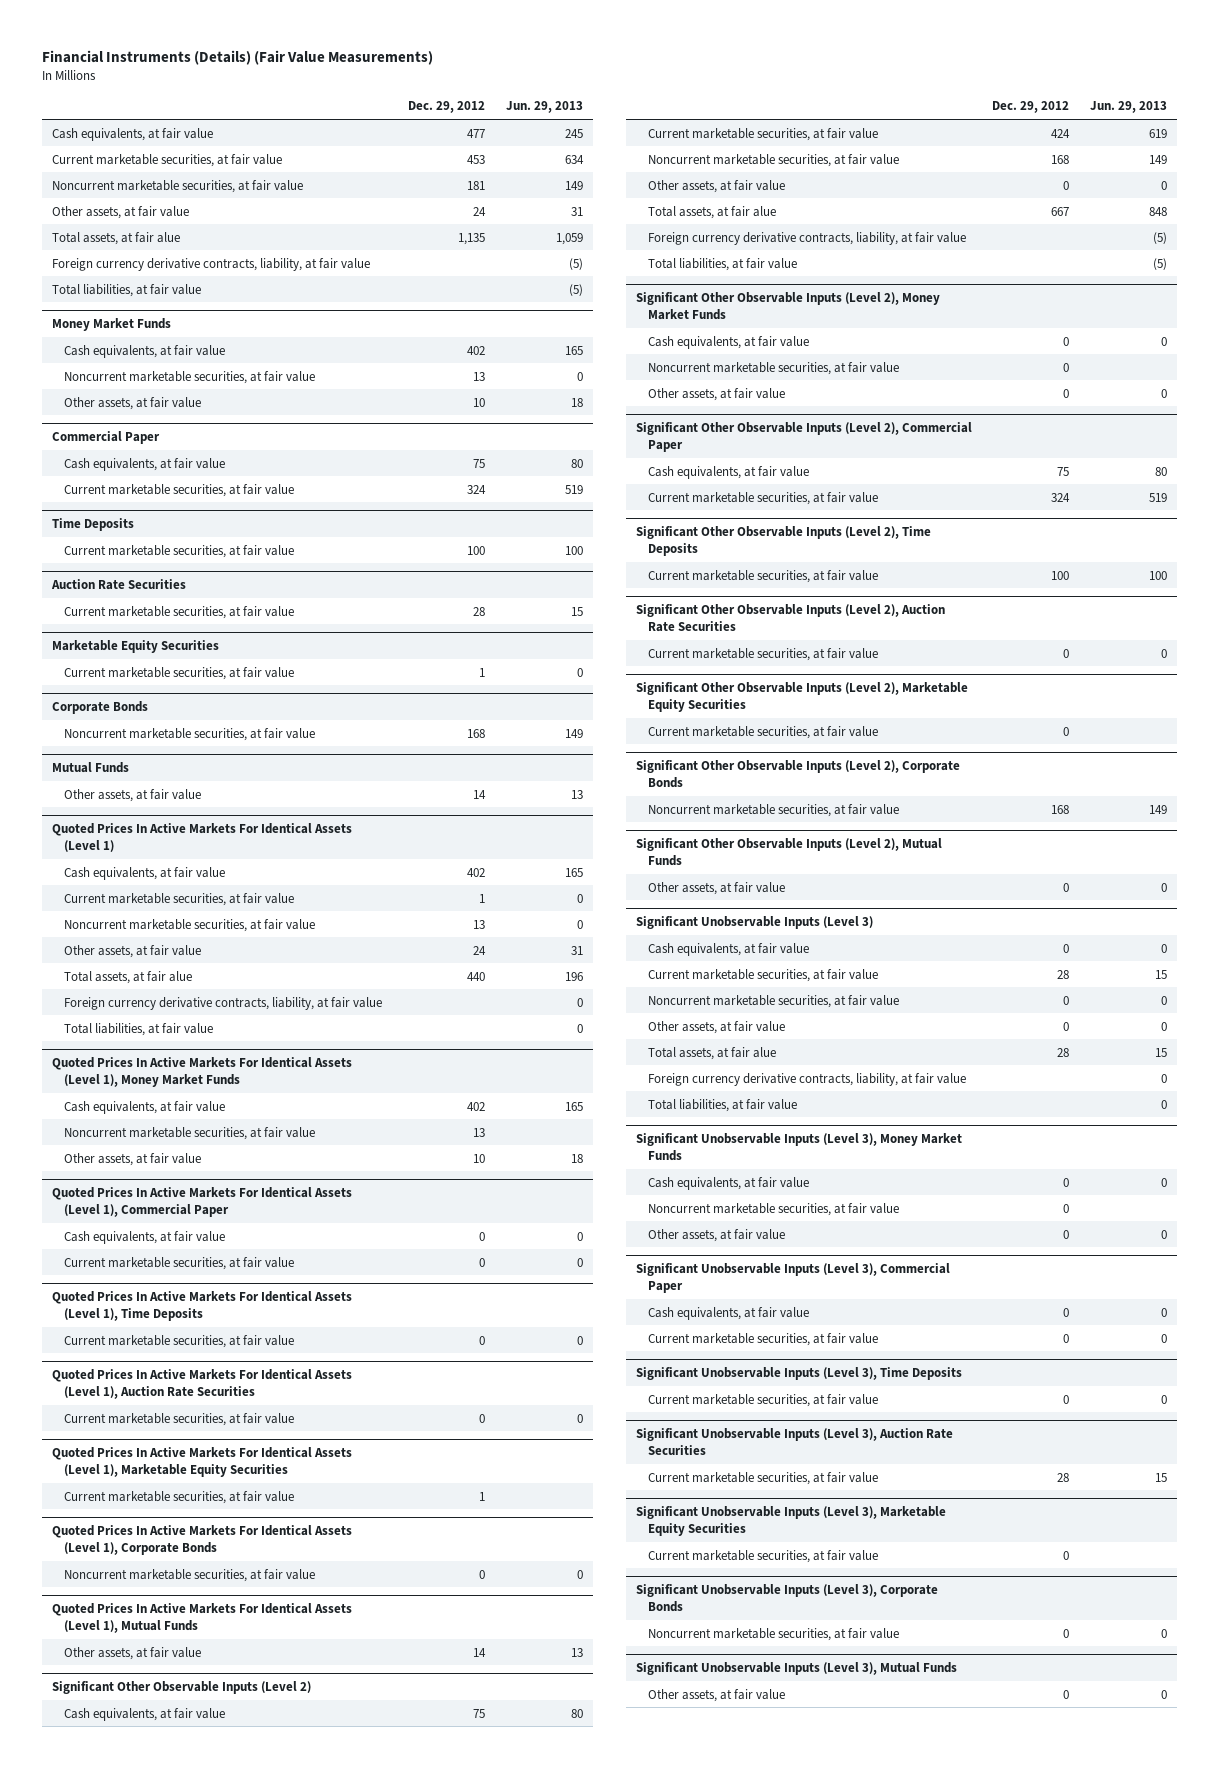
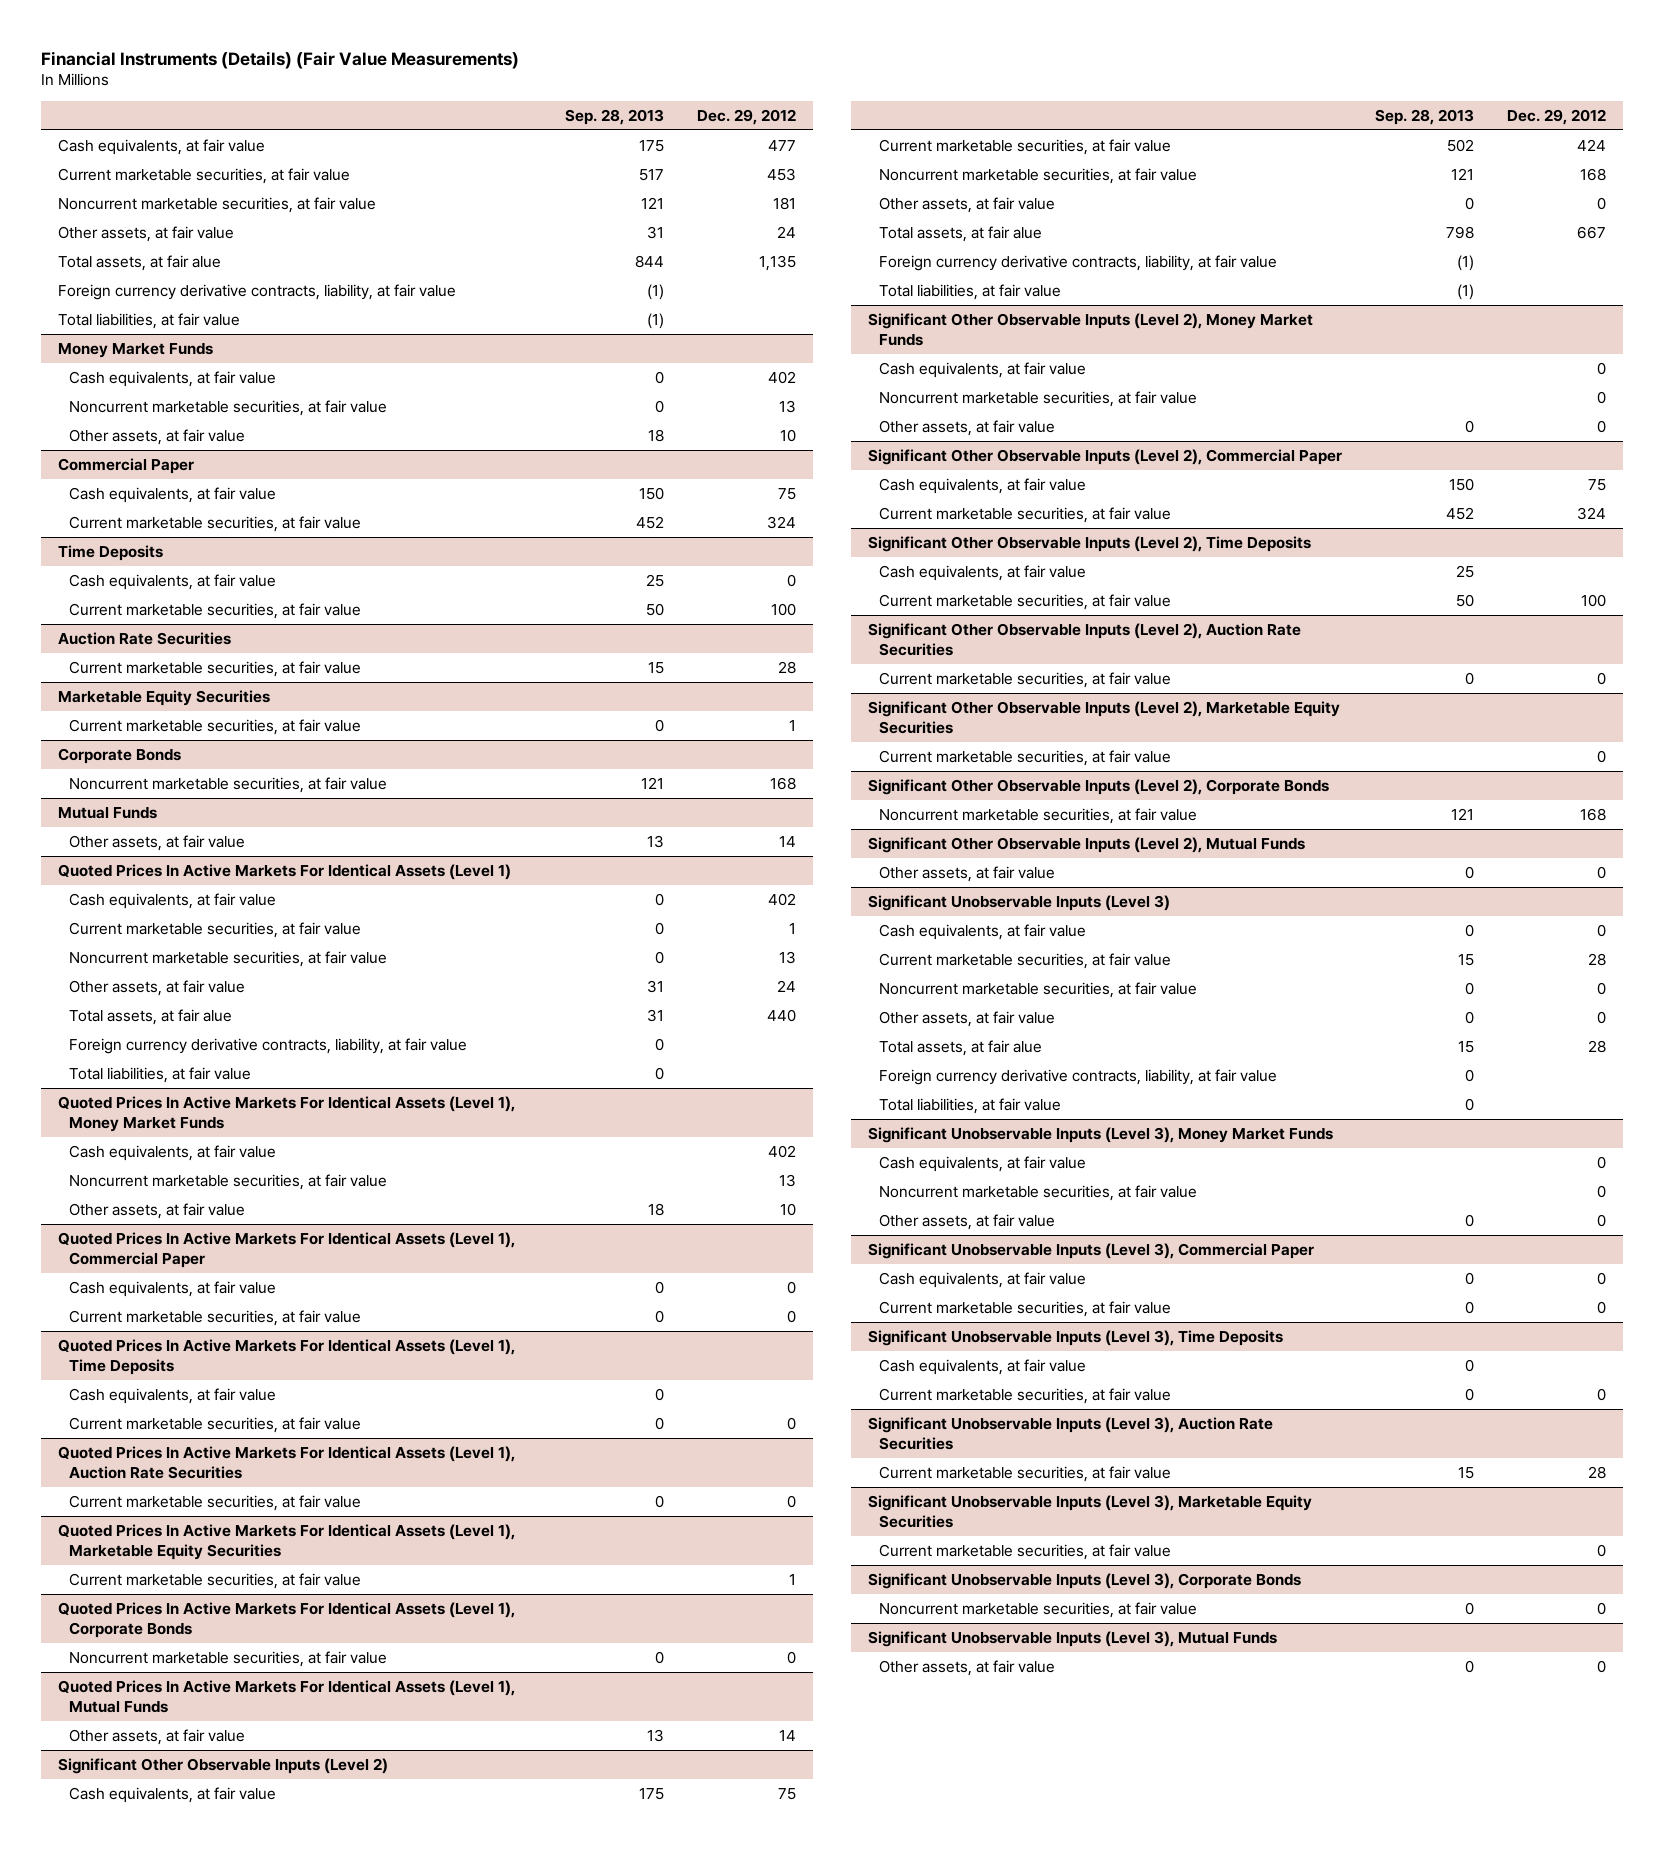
[505,101,583,114] Jun. 29, 2013 -> none
none -> [564,108,664,125] Sep. 28, 2013
none -> [69,573,277,590] Cash equivalents, at fair value
none -> [69,1387,277,1404] Cash equivalents, at fair value
none -> [879,564,1087,581] Cash equivalents, at fair value
none -> [879,1358,1087,1375] Cash equivalents, at fair value

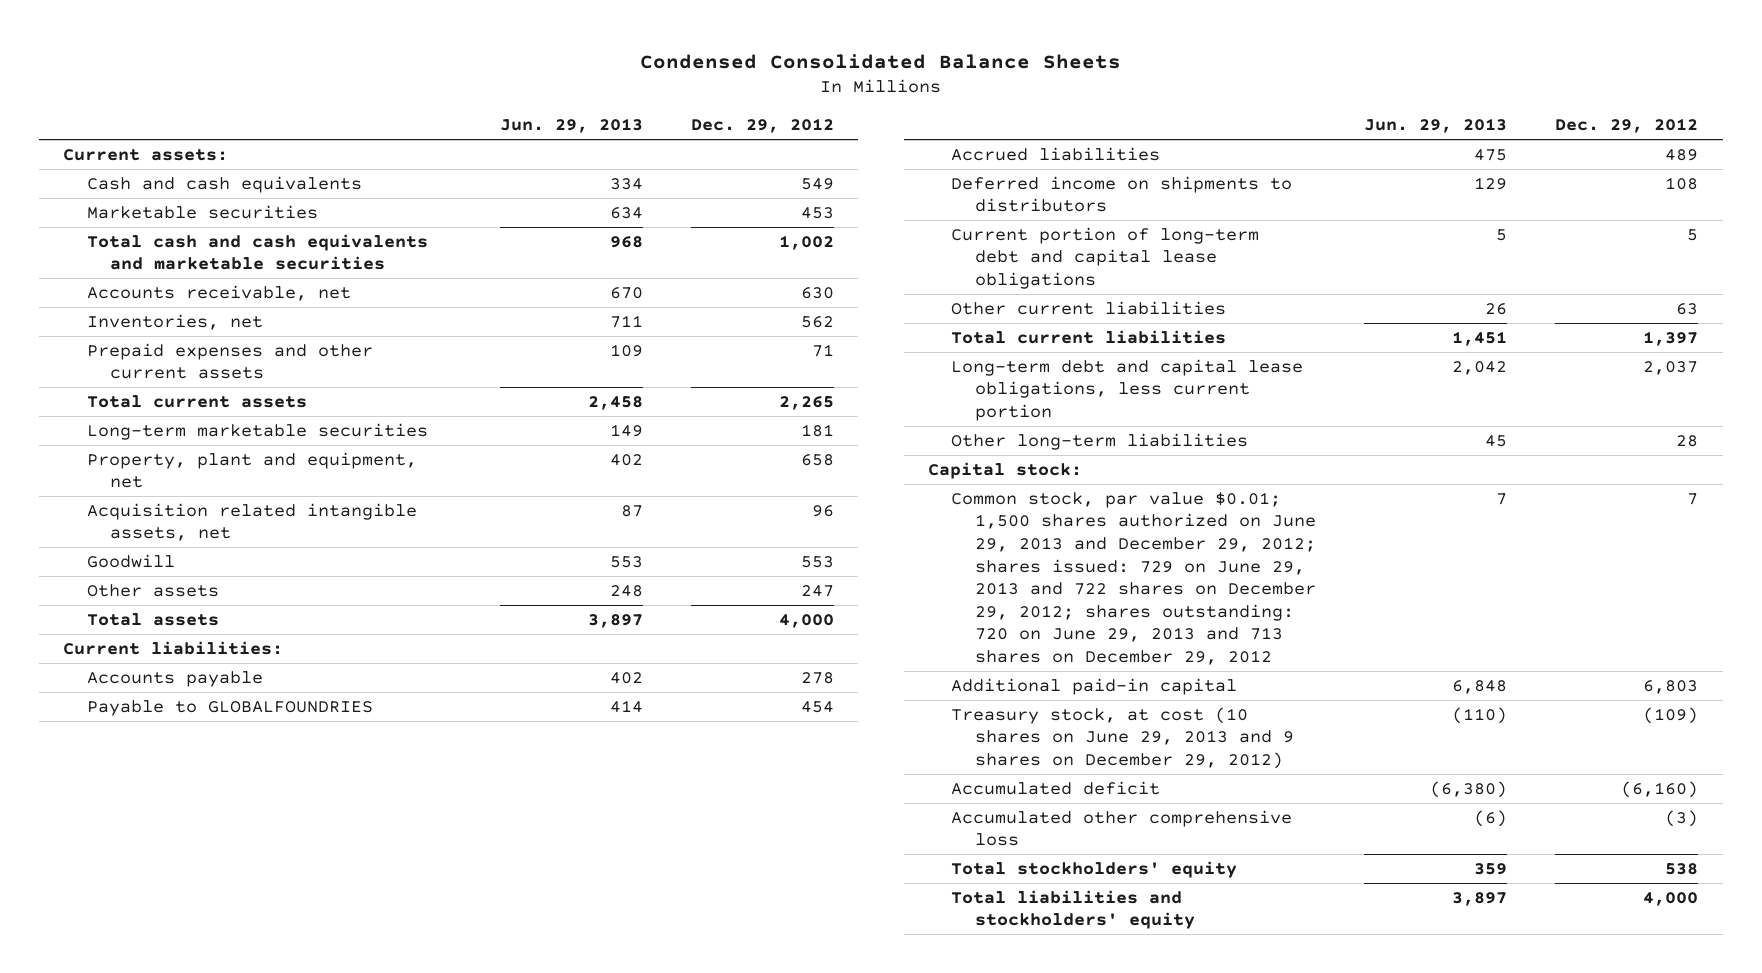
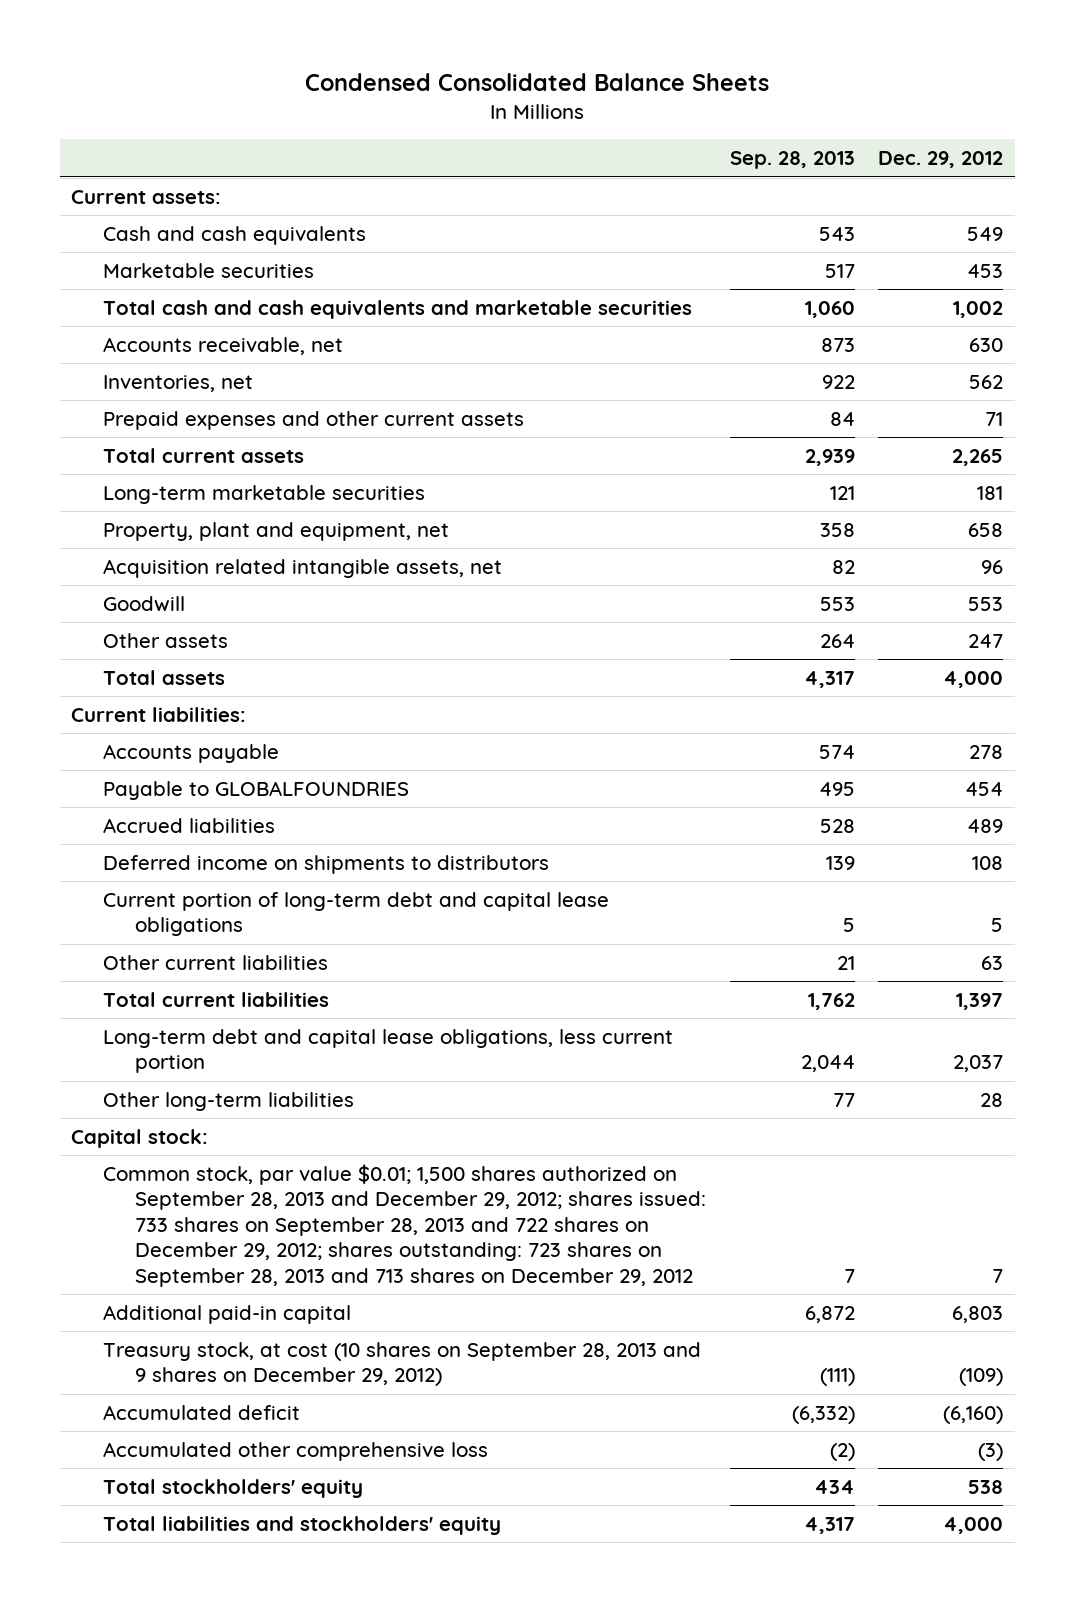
[499,118,643,134] Jun. 29, 2013 -> none
none -> [729,151,855,170] Sep. 28, 2013
[951,491,1316,666] Common stock, par value $0.01; 1,500 shares authorized on June 29, 2013 and December 29, 2012; shares issued: 729 on June 29, 2013 and 722 shares on December 29, 2012; shares outstanding: 720 on June 29, 2013 and 713 shares on December 29, 2012 -> [103,1163,706,1287] Common stock, par value $0.01; 1,500 shares authorized on September 28, 2013 and December 29, 2012; shares issued: 733 shares on September 28, 2013 and 722 shares on December 29, 2012; shares outstanding: 723 shares on September 28, 2013 and 713 shares on December 29, 2012
[951,706,1294,770] Treasury stock, at cost (10 shares on June 29, 2013 and 9 shares on December 29, 2012) -> [103,1341,702,1387] Treasury stock, at cost (10 shares on September 28, 2013 and 9 shares on December 29, 2012)

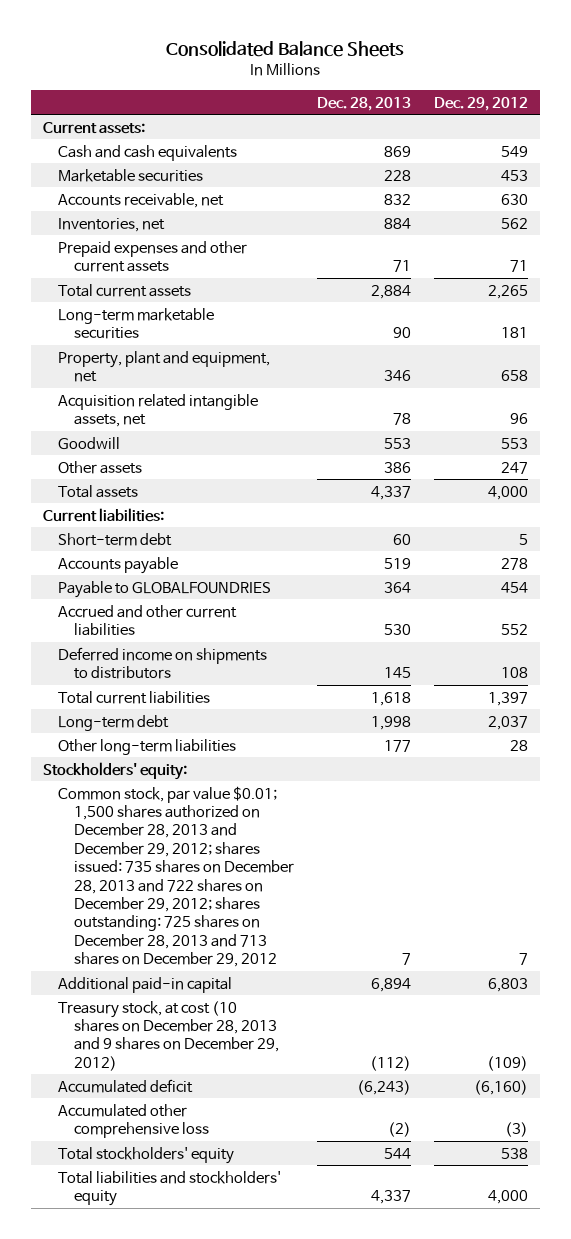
[305,73,770,92] Condensed Consolidated Balance Sheets -> [166,40,405,57] Consolidated Balance Sheets
[729,151,855,170] Sep. 28, 2013 -> none
none -> [317,96,412,111] Dec. 28, 2013
[103,299,693,319] Total cash and cash equivalents and marketable securities -> none
none -> [58,532,173,546] Short-term debt
[103,817,276,833] Accrued liabilities -> [58,604,238,636] Accrued and other current liabilities
[967,818,1004,833] 489 -> [501,623,529,635] 552
[103,891,610,937] Current portion of long-term debt and capital lease obligations -> none
[103,954,329,970] Other current liabilities -> none
[103,1028,674,1074] Long-term debt and capital lease obligations, less current portion -> [58,714,170,731] Long-term debt
[71,1128,209,1148] Capital stock: -> none
none -> [42,761,187,780] Stockholders' equity:
[103,1163,706,1287] Common stock, par value $0.01; 1,500 shares authorized on September 28, 2013 and December 29, 2012; shares issued: 733 shares on September 28, 2013 and 722 shares on December 29, 2012; shares outstanding: 723 shares on September 28, 2013 and 713 shares on December 29, 2012 -> [58,785,295,968] Common stock, par value $0.01; 1,500 shares authorized on December 28, 2013 and December 29, 2012; shares issued: 735 shares on December 28, 2013 and 722 shares on December 29, 2012; shares outstanding: 725 shares on December 28, 2013 and 713 shares on December 29, 2012
[103,1341,702,1387] Treasury stock, at cost (10 shares on September 28, 2013 and 9 shares on December 29, 2012) -> [58,1000,280,1071] Treasury stock, at cost (10 shares on December 28, 2013 and 9 shares on December 29, 2012)

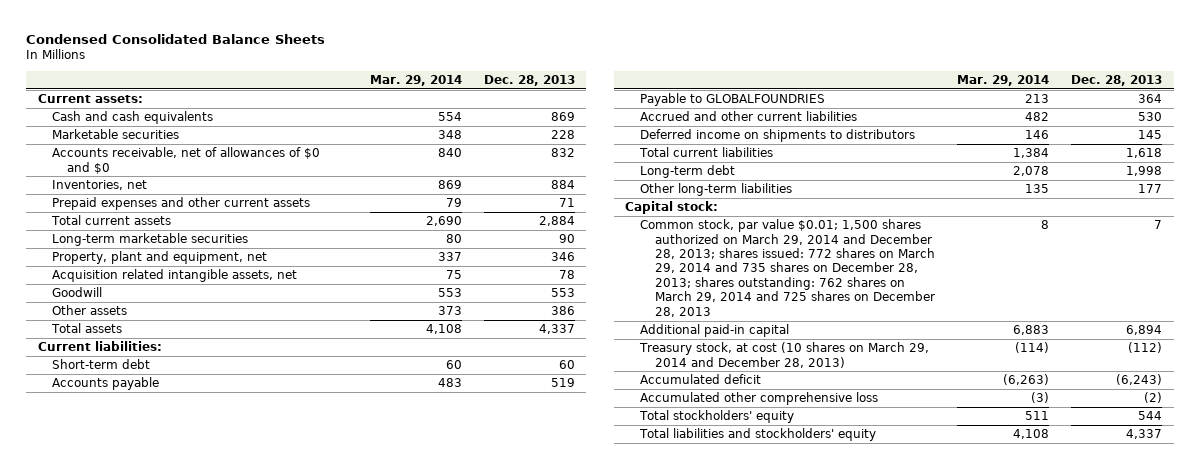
[166,40,405,57] Consolidated Balance Sheets -> [26,34,326,45] Condensed Consolidated Balance Sheets
[434,96,529,111] Dec. 29, 2012 -> none
none -> [369,74,462,86] Mar. 29, 2014
[58,192,225,208] Accounts receivable, net -> [52,147,321,174] Accounts receivable, net of allowances of $0 and $0
[42,761,187,780] Stockholders' equity: -> none
none -> [625,201,719,215] Capital stock:
[58,785,295,968] Common stock, par value $0.01; 1,500 shares authorized on December 28, 2013 and December 29, 2012; shares issued: 735 shares on December 28, 2013 and 722 shares on December 29, 2012; shares outstanding: 725 shares on December 28, 2013 and 713 shares on December 29, 2012 -> [640,219,936,317] Common stock, par value $0.01; 1,500 shares authorized on March 29, 2014 and December 28, 2013; shares issued: 772 shares on March 29, 2014 and 735 shares on December 28, 2013; shares outstanding: 762 shares on March 29, 2014 and 725 shares on December 28, 2013
[58,1000,280,1071] Treasury stock, at cost (10 shares on December 28, 2013 and 9 shares on December 29, 2012) -> [639,342,930,368] Treasury stock, at cost (10 shares on March 29, 2014 and December 28, 2013)

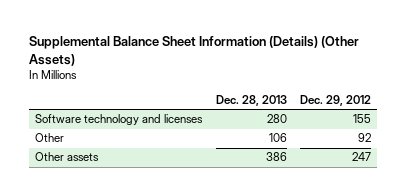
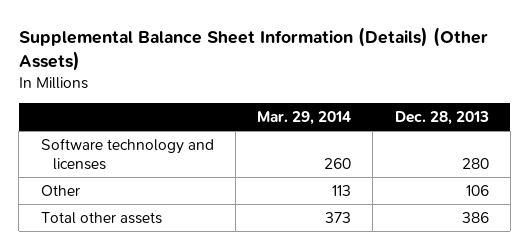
[299,95,371,107] Dec. 29, 2012 -> none
none -> [257,110,352,125] Mar. 29, 2014
[35,152,100,162] Other assets -> [40,211,162,224] Total other assets

